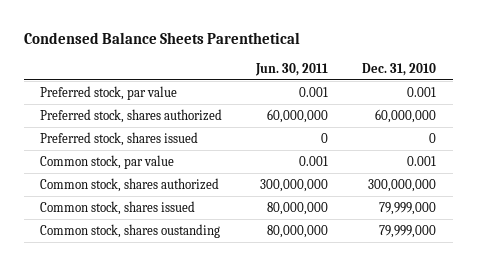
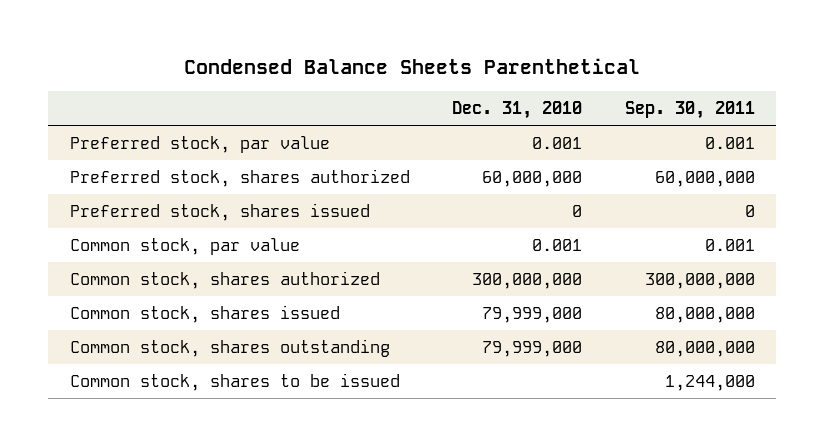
[255,62,329,76] Jun. 30, 2011 -> none
none -> [624,100,755,119] Sep. 30, 2011
[40,223,221,238] Common stock, shares oustanding -> [69,338,390,357] Common stock, shares outstanding
none -> [69,372,400,391] Common stock, shares to be issued

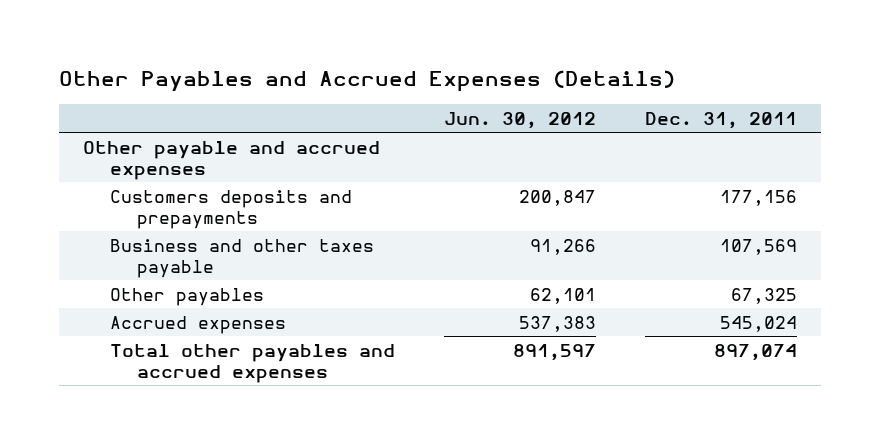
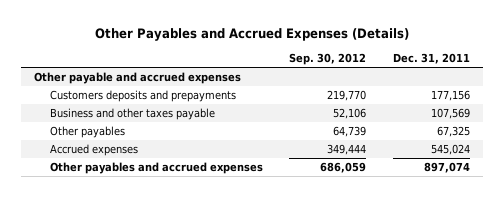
[444,111,597,129] Jun. 30, 2012 -> none
none -> [289,53,367,66] Sep. 30, 2012
[110,343,396,383] Total other payables and accrued expenses -> [49,161,263,174] Other payables and accrued expenses

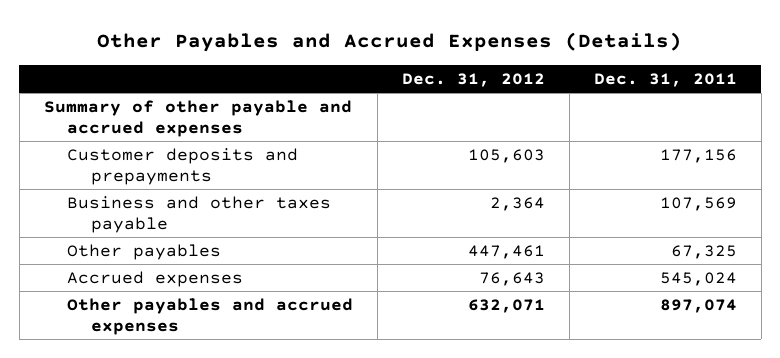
[289,53,367,66] Sep. 30, 2012 -> none
none -> [402,73,546,88] Dec. 31, 2012
[34,71,242,84] Other payable and accrued expenses -> [43,99,352,137] Summary of other payable and accrued expenses
[49,89,236,102] Customers deposits and prepayments -> [67,147,299,185] Customer deposits and prepayments

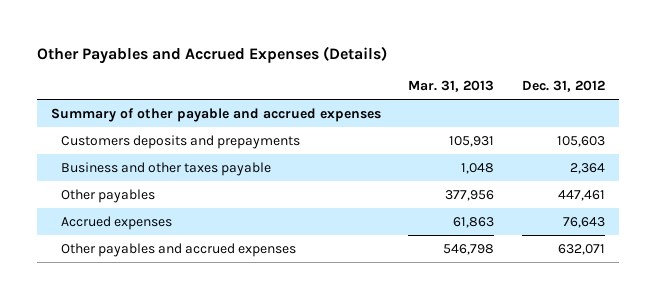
[593,73,737,88] Dec. 31, 2011 -> none
none -> [408,80,495,93] Mar. 31, 2013
[67,147,299,185] Customer deposits and prepayments -> [61,134,301,149] Customers deposits and prepayments

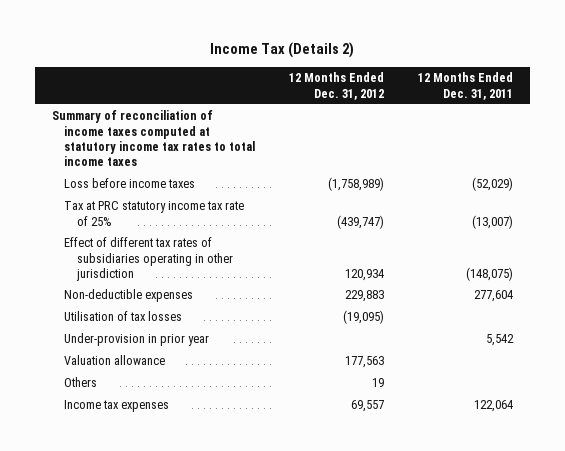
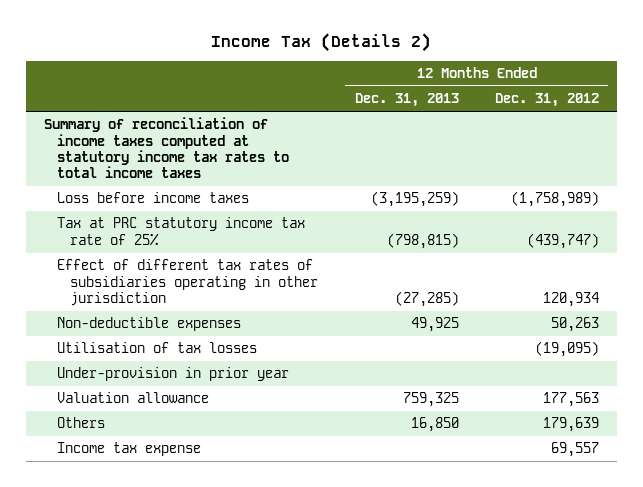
[418,72,514,100] 12 Months Ended Dec. 31, 2011 -> none
none -> [354,93,459,108] Dec. 31, 2013
[345,290,385,303] 229,883 -> [550,317,599,333] 50,263
[372,378,385,388] 19 -> [542,417,599,433] 179,639
[64,400,170,413] Income tax expenses -> [57,442,202,457] Income tax expense

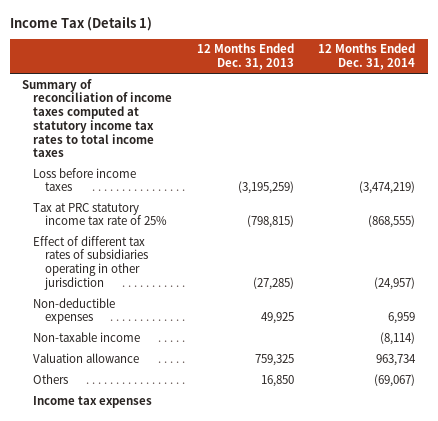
[211,33,432,53] Income Tax (Details 2) -> [9,15,152,31] Income Tax (Details 1)
[494,93,599,108] Dec. 31, 2012 -> none
none -> [318,43,416,71] 12 Months Ended Dec. 31, 2014
[57,342,258,354] Utilisation of tax losses -> none
[57,367,290,382] Under-provision in prior year -> none
none -> [33,331,141,342] Non-taxable income
[57,442,202,457] Income tax expense -> [33,395,153,408] Income tax expenses

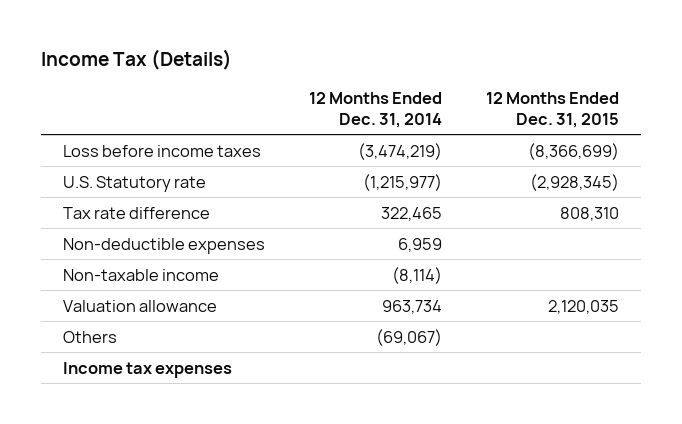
[9,15,152,31] Income Tax (Details 1) -> [40,49,232,71] Income Tax (Details)
[196,43,294,71] 12 Months Ended Dec. 31, 2013 -> none
none -> [485,92,619,128] 12 Months Ended Dec. 31, 2015
[22,78,173,158] Summary of reconciliation of income taxes computed at statutory income tax rates to total income taxes -> none
[33,235,148,290] Effect of different tax rates of subsidiaries operating in other jurisdiction -> none
[33,202,167,226] Tax at PRC statutory income tax rate of 25% -> [62,175,206,192] U.S. Statutory rate
[368,215,416,229] (868,555) -> [362,173,442,191] (1,215,977)
none -> [62,206,210,219] Tax rate difference

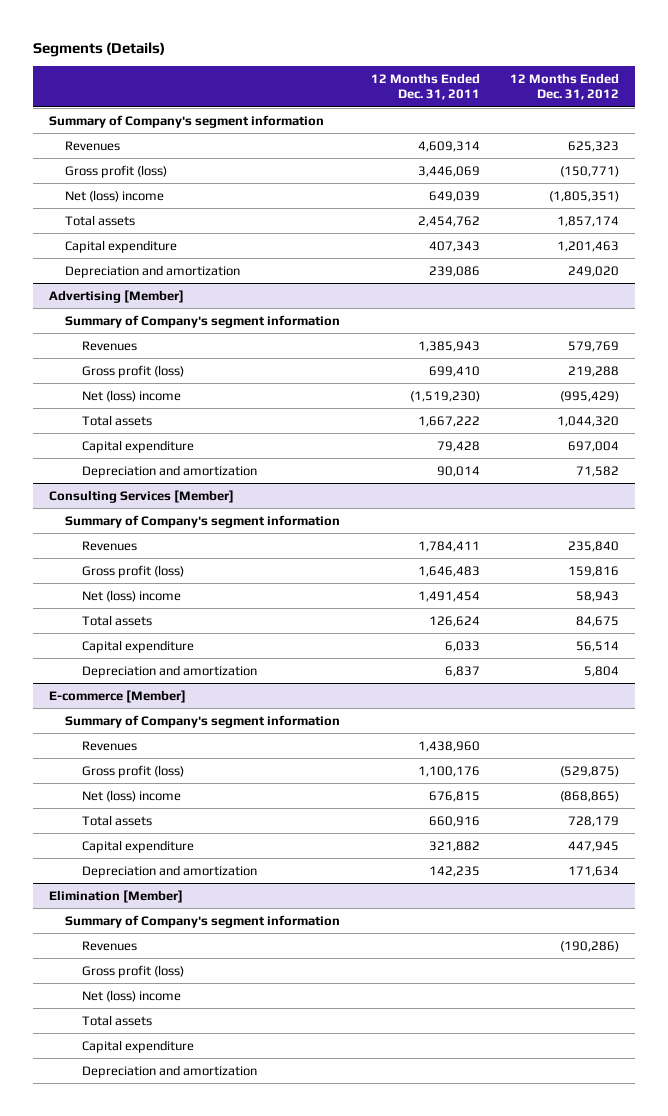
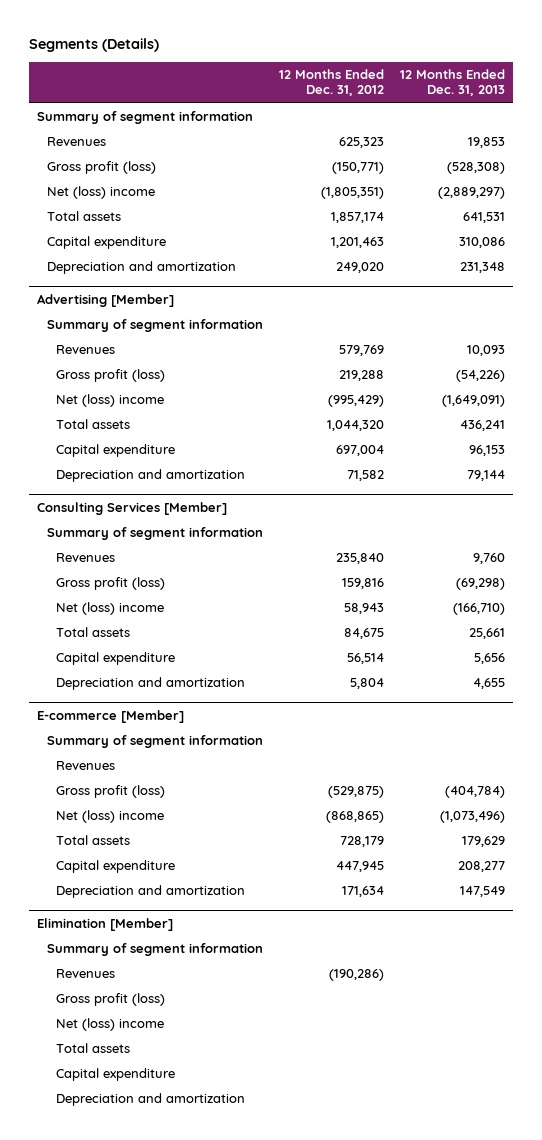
[370,72,480,101] 12 Months Ended Dec. 31, 2011 -> none
none -> [400,69,506,97] 12 Months Ended Dec. 31, 2013
[48,114,324,128] Summary of Company's segment information -> [37,111,254,125] Summary of segment information
[65,314,341,328] Summary of Company's segment information -> [46,319,263,333] Summary of segment information
[65,514,341,528] Summary of Company's segment information -> [46,527,263,541] Summary of segment information
[65,714,341,728] Summary of Company's segment information -> [46,735,263,749] Summary of segment information
[65,914,341,928] Summary of Company's segment information -> [46,943,263,957] Summary of segment information

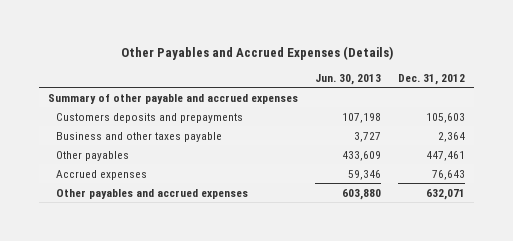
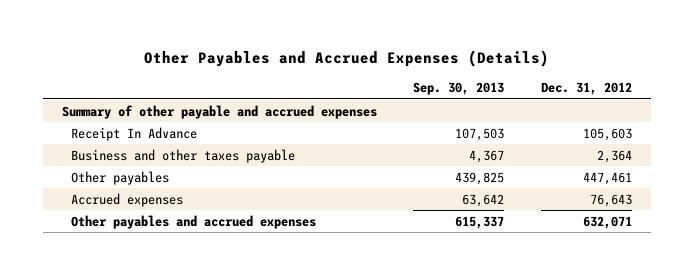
[315,73,382,85] Jun. 30, 2013 -> none
none -> [413,82,505,96] Sep. 30, 2013
[56,112,244,123] Customers deposits and prepayments -> [70,126,197,141] Receipt In Advance

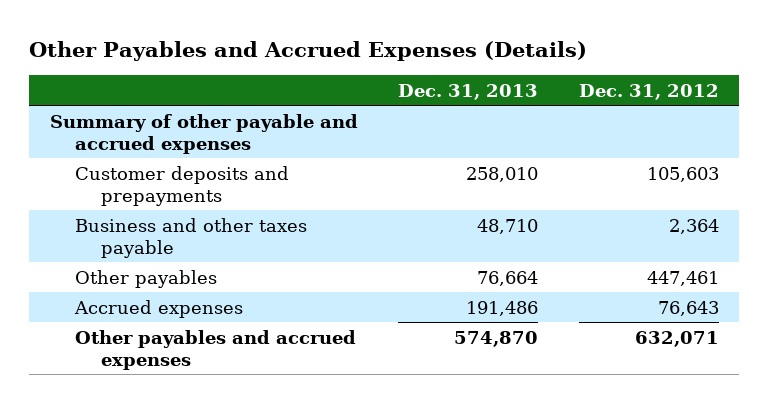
[413,82,505,96] Sep. 30, 2013 -> none
none -> [398,83,539,100] Dec. 31, 2013
[70,126,197,141] Receipt In Advance -> [75,165,290,206] Customer deposits and prepayments

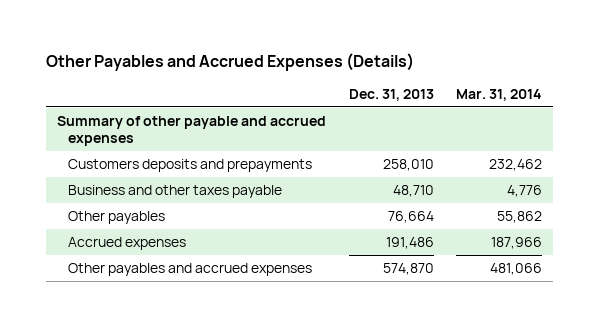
[579,83,720,100] Dec. 31, 2012 -> none
none -> [456,89,543,102] Mar. 31, 2014
[75,165,290,206] Customer deposits and prepayments -> [68,158,313,172] Customers deposits and prepayments

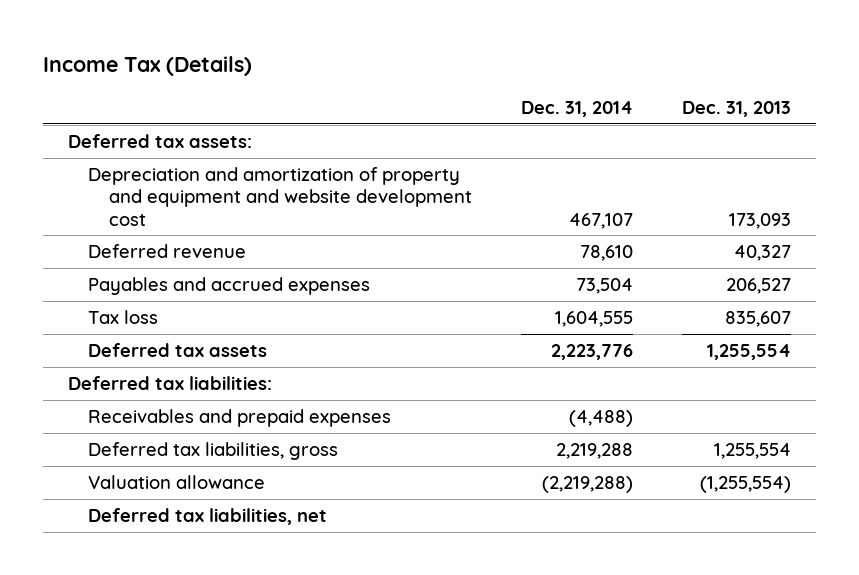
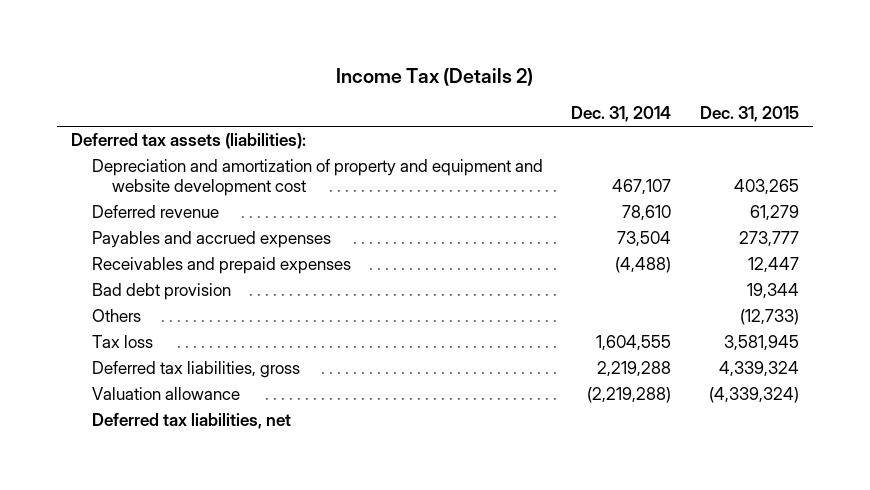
[43,56,253,77] Income Tax (Details) -> [335,68,533,87] Income Tax (Details 2)
[682,101,792,118] Dec. 31, 2013 -> none
none -> [699,106,799,123] Dec. 31, 2015
[68,133,253,148] Deferred tax assets: -> [70,133,306,150] Deferred tax assets (liabilities):
[88,342,268,357] Deferred tax assets -> none
[68,375,273,390] Deferred tax liabilities: -> none
none -> [91,283,231,301] Bad debt provision
none -> [91,309,141,323] Others
[88,309,159,324] Tax loss -> [91,335,153,349] Tax loss

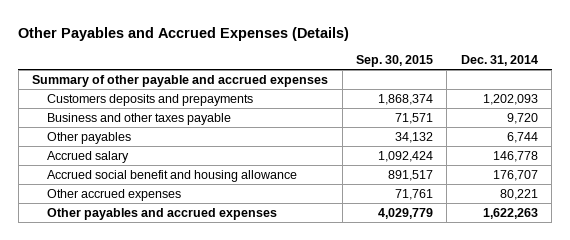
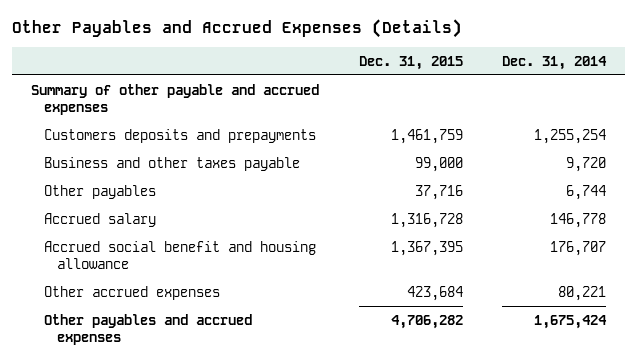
[355,55,433,68] Sep. 30, 2015 -> none
none -> [358,55,463,70] Dec. 31, 2015
[482,93,538,105] 1,202,093 -> [533,128,606,144] 1,255,254
[482,207,538,219] 1,622,263 -> [533,314,607,329] 1,675,424

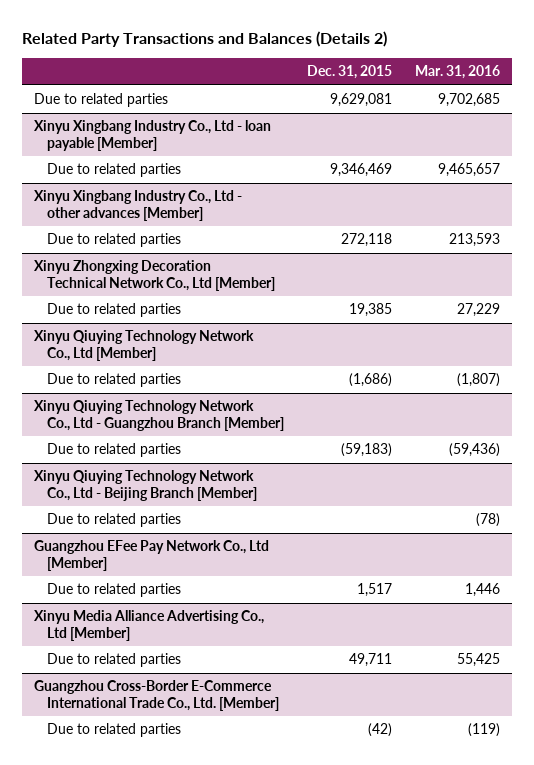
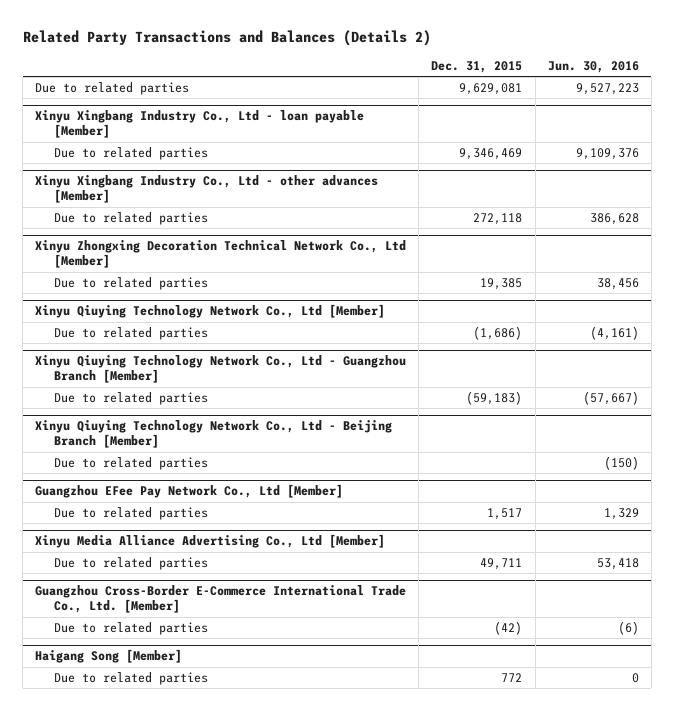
[415,65,501,80] Mar. 31, 2016 -> none
none -> [547,61,639,74] Jun. 30, 2016
none -> [35,649,183,664] Haigang Song [Member]
none -> [53,671,208,685] Due to related parties

